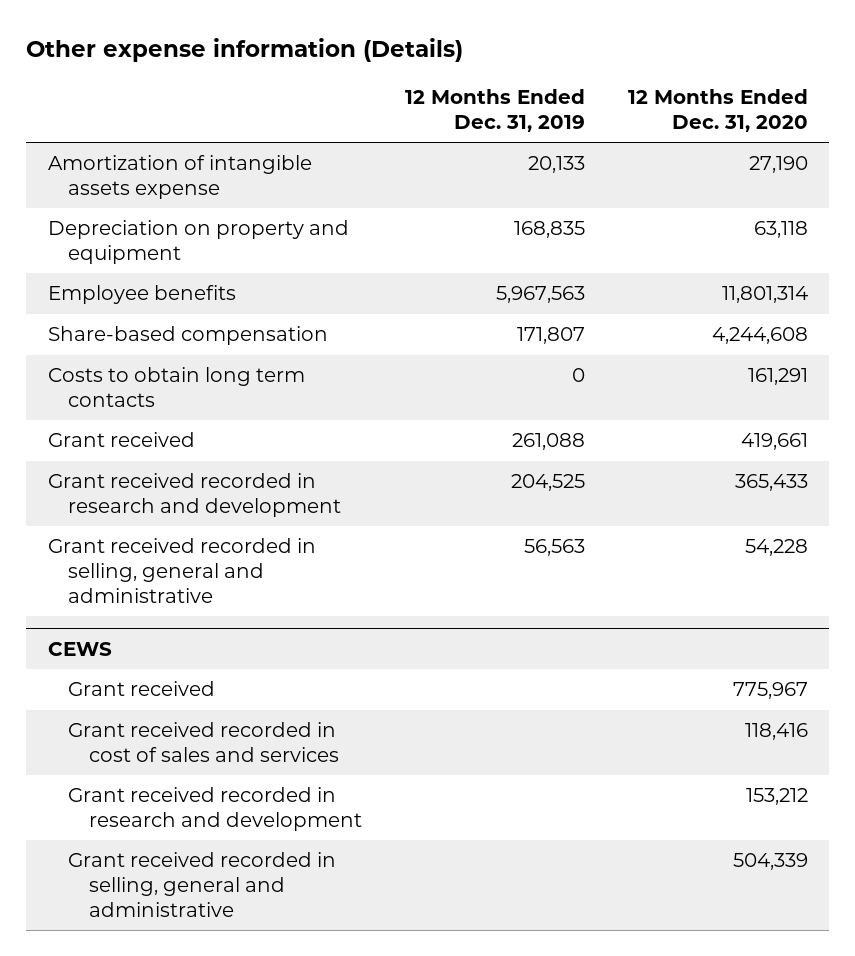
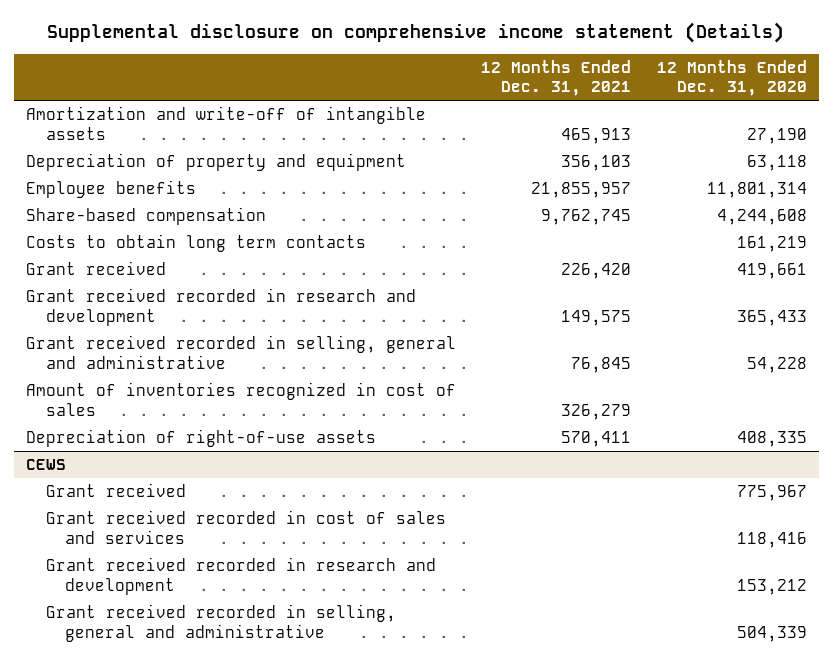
[26,37,464,62] Other expense information (Details) -> [47,21,785,43] Supplemental disclosure on comprehensive income statement (Details)
[404,88,585,132] 12 Months Ended Dec. 31, 2019 -> none
none -> [481,59,632,97] 12 Months Ended Dec. 31, 2021
[47,155,312,199] Amortization of intangible assets expense -> [26,105,427,140] Amortization and write-off of intangible assets
[47,220,349,264] Depreciation on property and equipment -> [26,152,407,171] Depreciation of property and equipment
[747,368,808,386] 161,291 -> [736,235,807,252] 161,219
none -> [26,381,457,416] Amount of inventories recognized in cost of sales
none -> [26,428,377,447] Depreciation of right-of-use assets

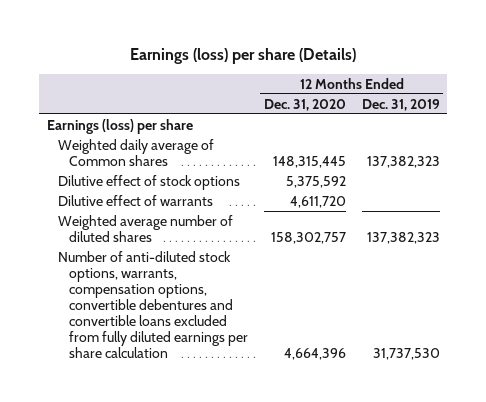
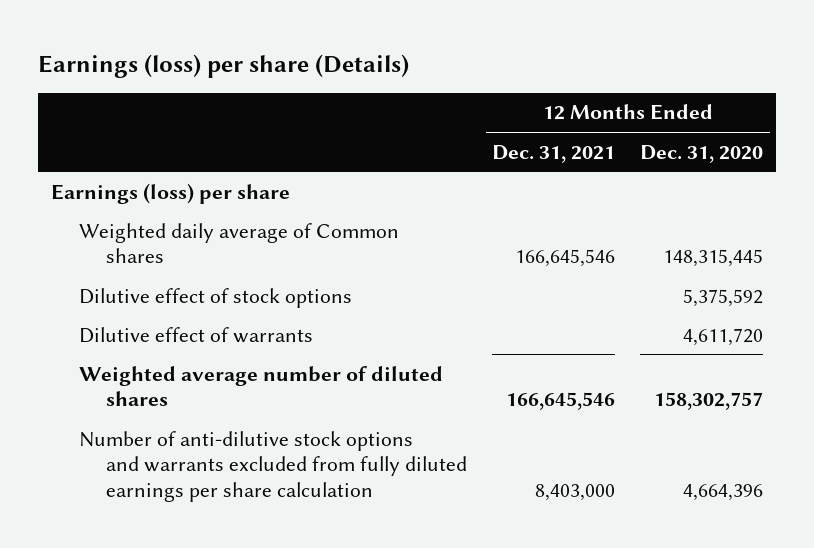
[361,98,440,111] Dec. 31, 2019 -> none
none -> [492,144,616,163] Dec. 31, 2021
[58,250,249,359] Number of anti-diluted stock options, warrants, compensation options, convertible debentures and convertible loans excluded from fully diluted earnings per share calculation -> [78,430,468,503] Number of anti-dilutive stock options and warrants excluded from fully diluted earnings per share calculation

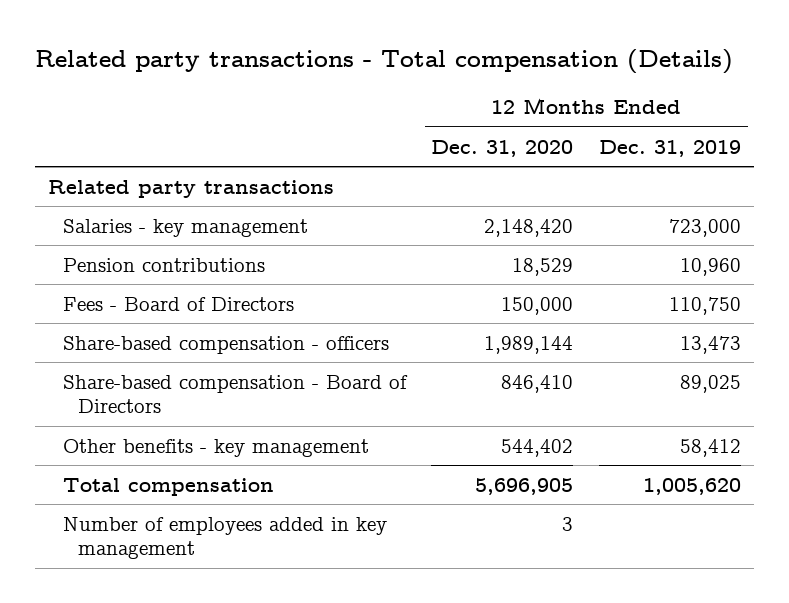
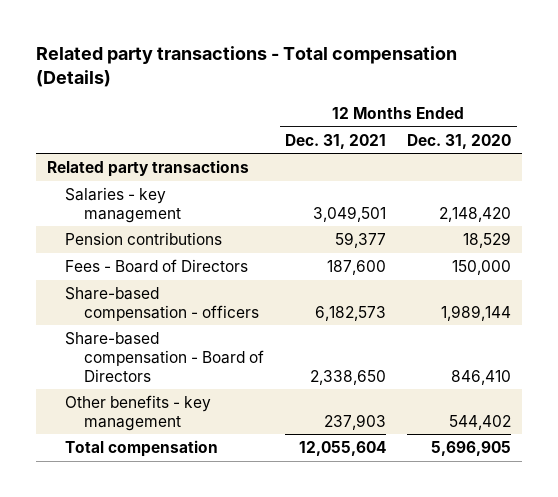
[599,139,742,157] Dec. 31, 2019 -> none
none -> [285,133,387,149] Dec. 31, 2021
[62,516,387,560] Number of employees added in key management -> none

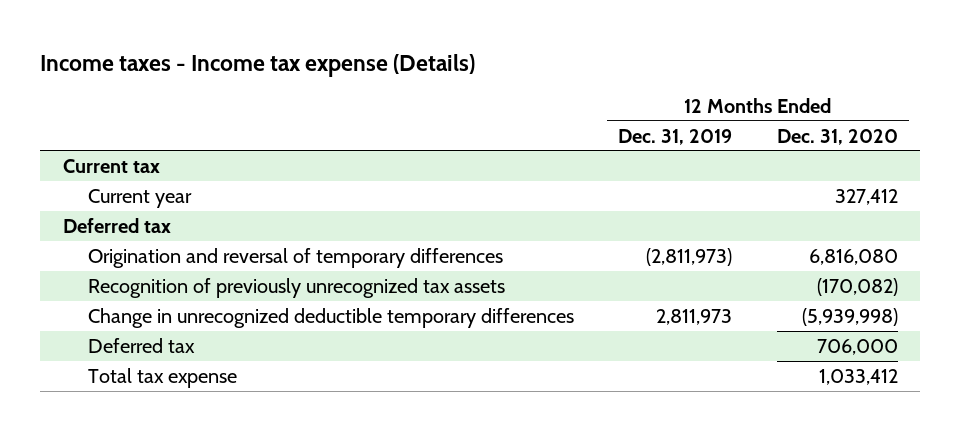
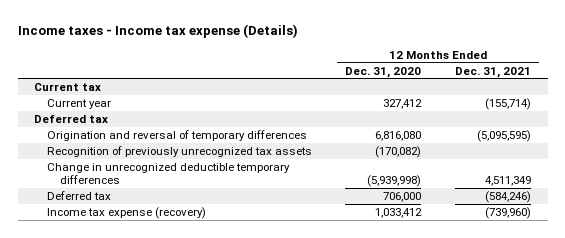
[618,128,733,145] Dec. 31, 2019 -> none
none -> [454,66,531,78] Dec. 31, 2021
[88,367,238,388] Total tax expense -> [46,206,206,219] Income tax expense (recovery)

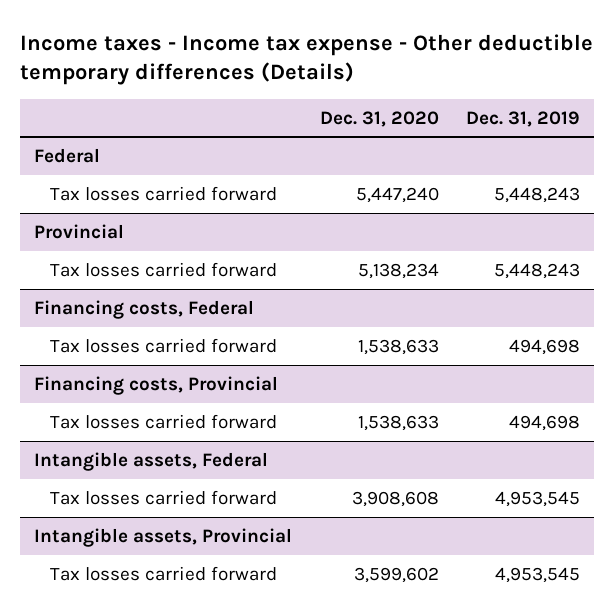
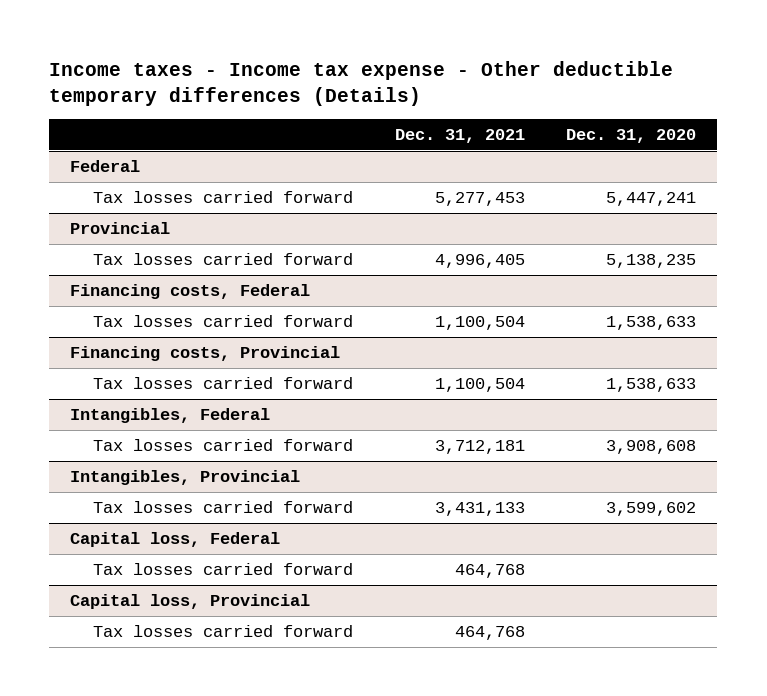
[466,110,581,127] Dec. 31, 2019 -> none
none -> [394,128,525,143] Dec. 31, 2021
[355,186,439,203] 5,447,240 -> [606,192,697,207] 5,447,241
[357,262,439,279] 5,138,234 -> [606,254,697,269] 5,138,235
[33,451,268,471] Intangible assets, Federal -> none
none -> [70,408,271,424] Intangibles, Federal
[33,527,292,547] Intangible assets, Provincial -> none
none -> [70,470,301,486] Intangibles, Provincial
none -> [70,532,281,548] Capital loss, Federal
none -> [92,563,353,576] Tax losses carried forward
none -> [70,594,311,610] Capital loss, Provincial
none -> [92,625,353,638] Tax losses carried forward

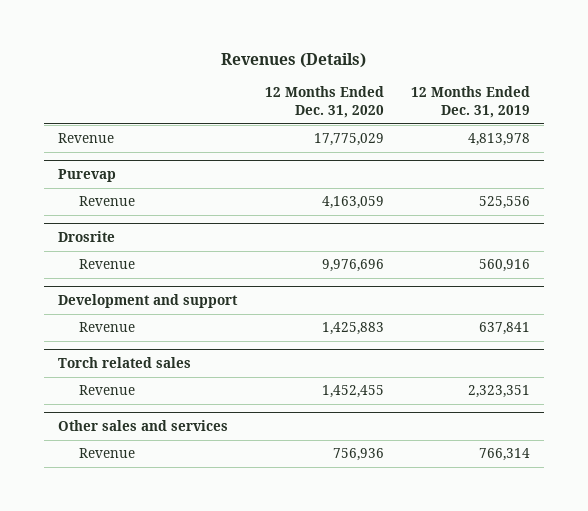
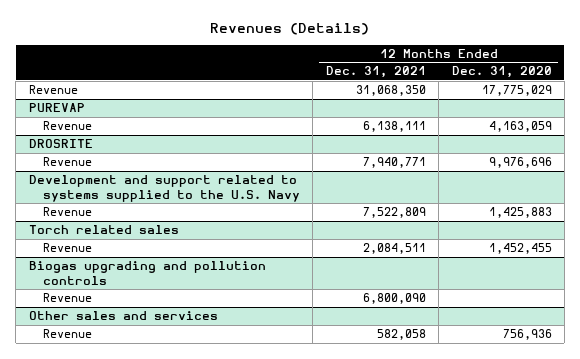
[411,86,531,118] 12 Months Ended Dec. 31, 2019 -> none
none -> [325,66,426,79] Dec. 31, 2021
[58,169,117,183] Purevap -> [28,103,85,113] PUREVAP
[58,231,116,243] Drosrite -> [28,139,93,149] DROSRITE
[58,294,239,309] Development and support -> [28,175,301,202] Development and support related to systems supplied to the U.S. Navy
none -> [28,261,266,285] Biogas upgrading and pollution controls
none -> [43,293,93,303] Revenue

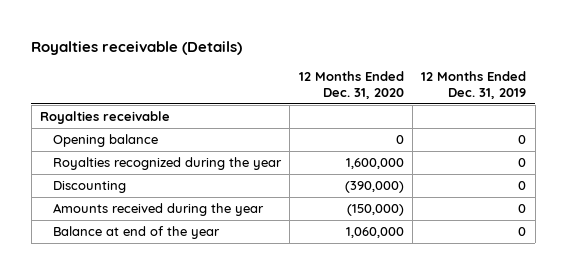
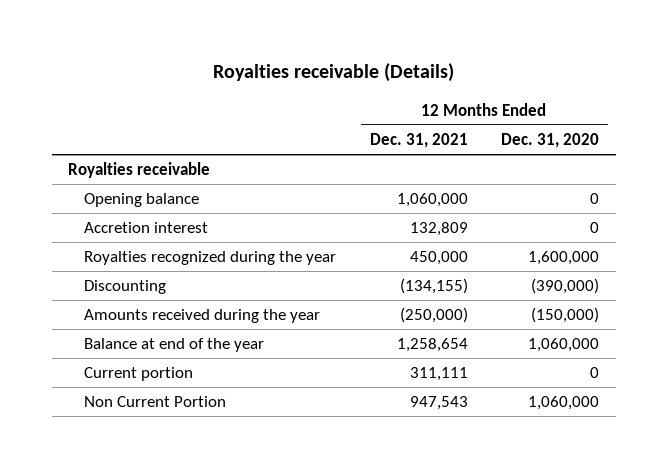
[421,70,527,100] 12 Months Ended Dec. 31, 2019 -> none
none -> [369,133,468,149] Dec. 31, 2021
none -> [84,222,209,234] Accretion interest
none -> [84,367,194,382] Current portion
none -> [84,396,227,408] Non Current Portion

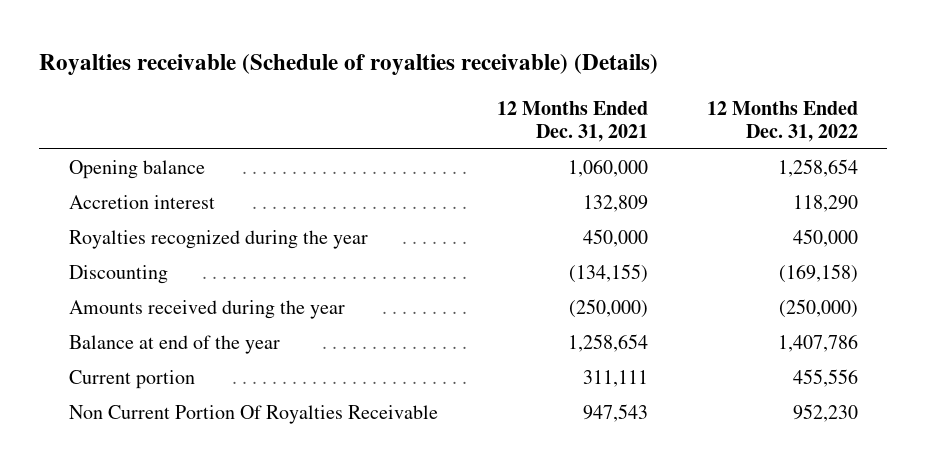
[212,63,454,83] Royalties receivable (Details) -> [39,54,659,76] Royalties receivable (Schedule of royalties receivable) (Details)
[501,133,600,149] Dec. 31, 2020 -> none
none -> [706,100,858,142] 12 Months Ended Dec. 31, 2022
[68,162,211,179] Royalties receivable -> none
[84,396,227,408] Non Current Portion -> [68,405,438,425] Non Current Portion Of Royalties Receivable

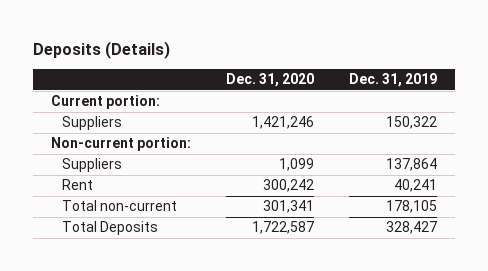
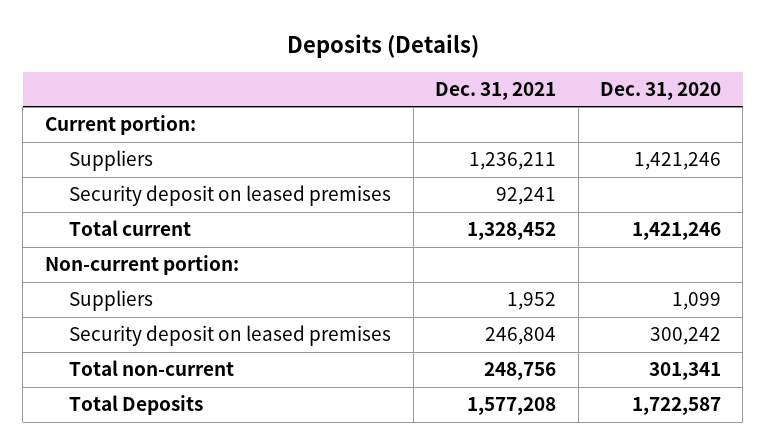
[349,73,438,88] Dec. 31, 2019 -> none
none -> [435,82,557,101] Dec. 31, 2021
none -> [69,185,392,207] Security deposit on leased premises
none -> [69,220,192,237] Total current
[62,179,94,191] Rent -> [69,325,392,347] Security deposit on leased premises

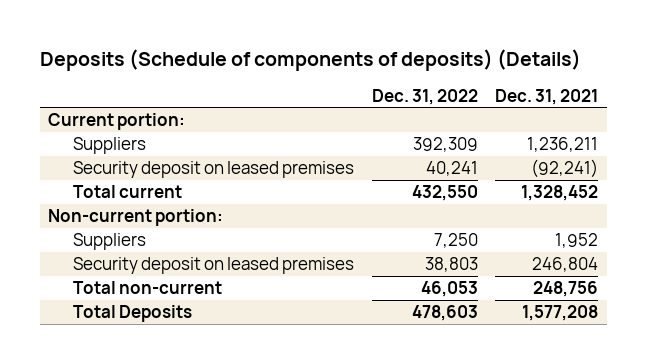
[286,33,479,58] Deposits (Details) -> [39,49,581,72] Deposits (Schedule of components of deposits) (Details)
[599,82,721,101] Dec. 31, 2020 -> none
none -> [371,88,478,105] Dec. 31, 2022
[496,187,557,206] 92,241 -> [530,159,598,179] (92,241)

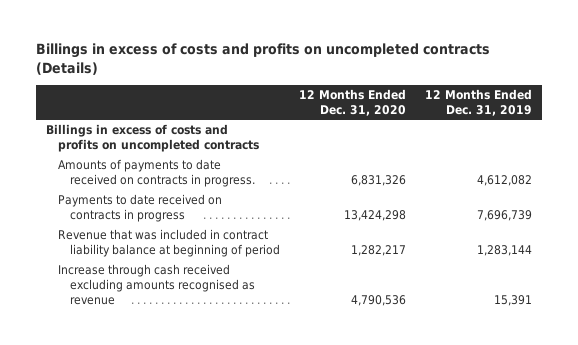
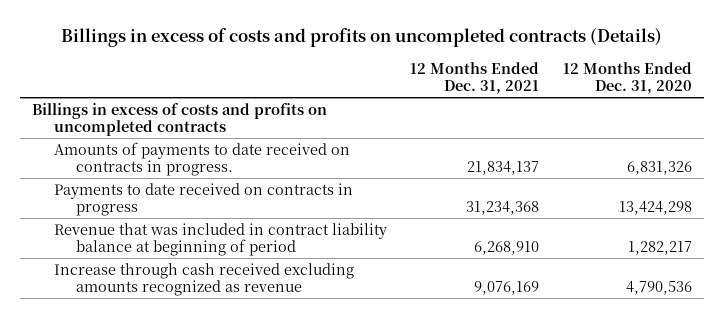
[425,89,533,116] 12 Months Ended Dec. 31, 2019 -> none
none -> [410,61,540,94] 12 Months Ended Dec. 31, 2021
[57,264,256,305] Increase through cash received excluding amounts recognised as revenue -> [53,262,354,297] Increase through cash received excluding amounts recognized as revenue

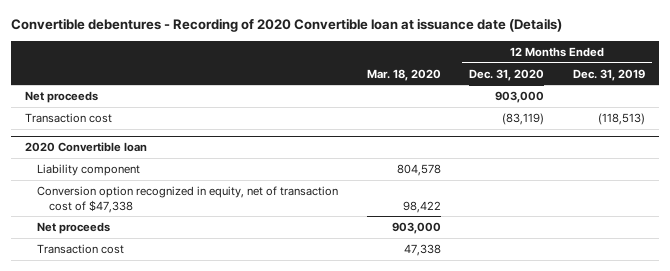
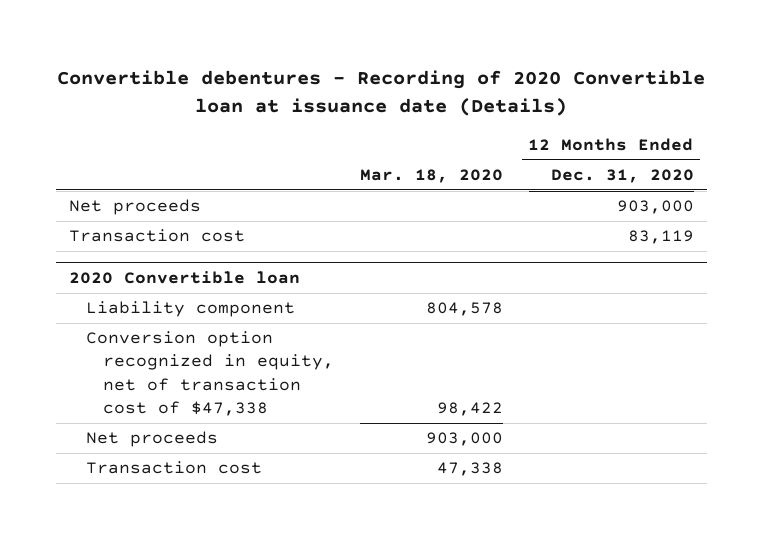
[573,68,646,81] Dec. 31, 2019 -> none
[502,113,545,126] (83,119) -> [627,230,694,245] 83,119

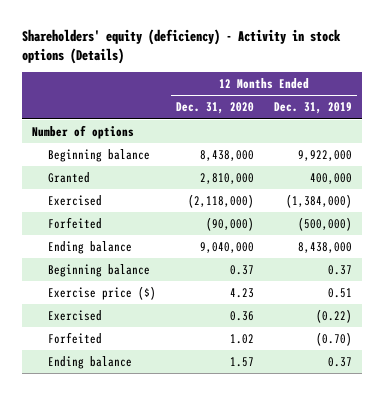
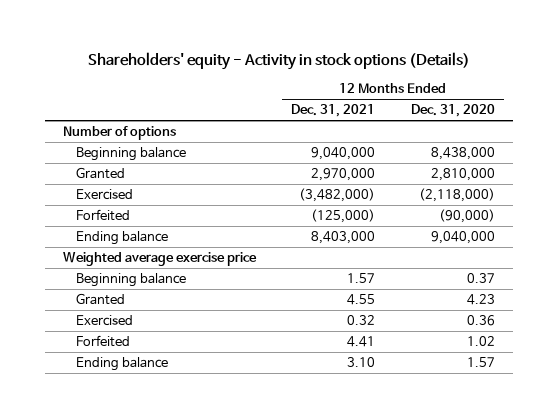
[22,29,342,65] Shareholders' equity (deficiency) - Activity in stock options (Details) -> [87,52,470,71] Shareholders' equity - Activity in stock options (Details)
[274,102,353,115] Dec. 31, 2019 -> none
none -> [291,104,376,118] Dec. 31, 2021
none -> [62,252,257,267] Weighted average exercise price
[47,285,156,300] Exercise price ($) -> [76,293,126,306] Granted

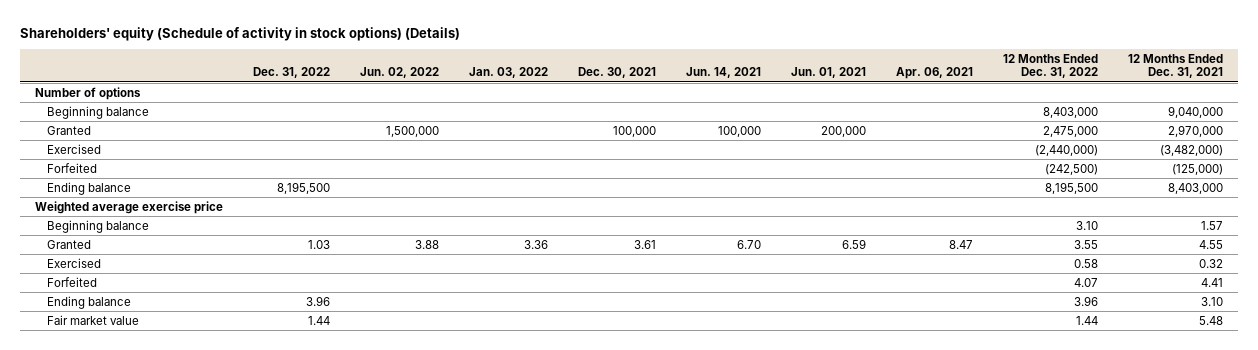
[87,52,470,71] Shareholders' equity - Activity in stock options (Details) -> [19,26,460,41] Shareholders' equity (Schedule of activity in stock options) (Details)
[411,104,496,118] Dec. 31, 2020 -> none
none -> [253,67,331,79] Dec. 31, 2022
none -> [360,67,440,79] Jun. 02, 2022
none -> [469,67,549,79] Jan. 03, 2022
none -> [578,67,657,79] Dec. 30, 2021
none -> [686,67,762,79] Jun. 14, 2021
none -> [791,67,867,79] Jun. 01, 2021
none -> [896,67,974,80] Apr. 06, 2021
none -> [1003,53,1099,79] 12 Months Ended Dec. 31, 2022
none -> [46,314,139,325] Fair market value

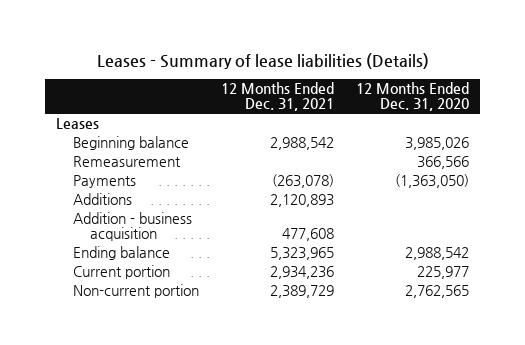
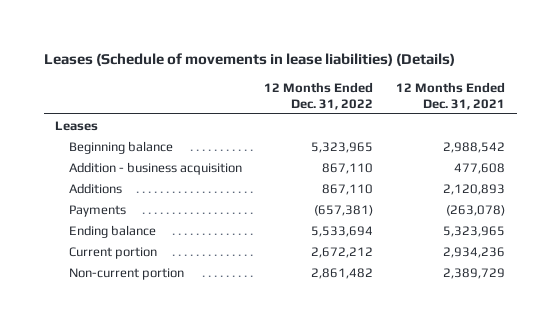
[96,52,429,69] Leases - Summary of lease liabilities (Details) -> [43,52,455,66] Leases (Schedule of movements in lease liabilities) (Details)
[356,81,470,112] 12 Months Ended Dec. 31, 2020 -> none
none -> [264,81,374,110] 12 Months Ended Dec. 31, 2022
[72,156,181,168] Remeasurement -> none
[72,193,132,206] Additions -> [68,182,122,194] Additions
[72,175,136,189] Payments -> [68,204,126,217] Payments

